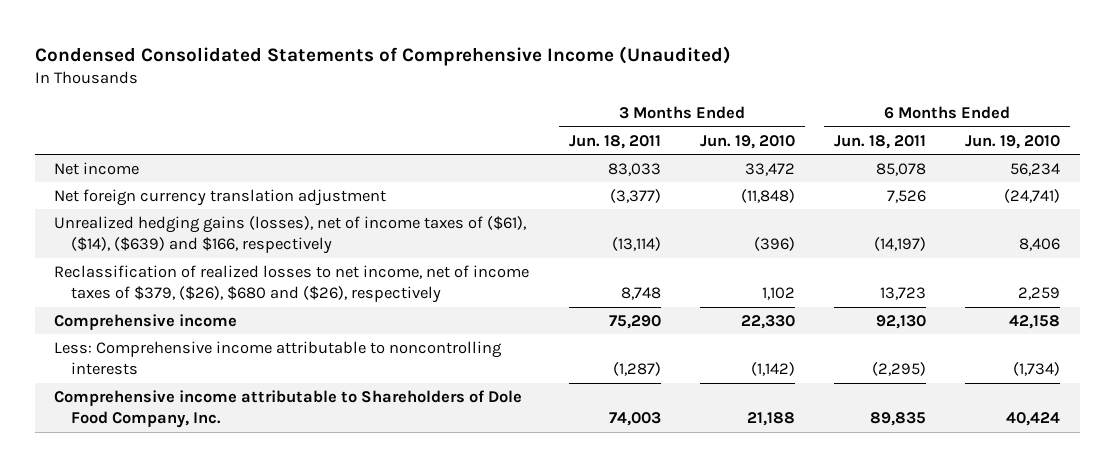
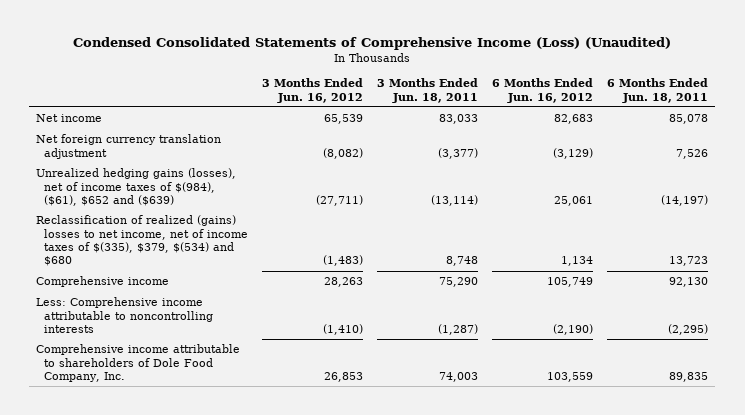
[34,45,731,66] Condensed Consolidated Statements of Comprehensive Income (Unaudited) -> [73,36,672,50] Condensed Consolidated Statements of Comprehensive Income (Loss) (Unaudited)
[699,134,795,149] Jun. 19, 2010 -> none
[965,134,1061,149] Jun. 19, 2010 -> none
none -> [262,78,364,103] 3 Months Ended Jun. 16, 2012
none -> [492,78,594,103] 6 Months Ended Jun. 16, 2012
[54,215,527,255] Unrealized hedging gains (losses), net of income taxes of ($61), ($14), ($639) and $166, respectively -> [36,168,237,207] Unrealized hedging gains (losses), net of income taxes of $(984), ($61), $652 and ($639)
[54,264,530,304] Reclassification of realized losses to net income, net of income taxes of $379, ($26), $680 and ($26), respectively -> [36,215,249,267] Reclassification of realized (gains) losses to net income, net of income taxes of $(335), $379, $(534) and $680
[54,389,523,429] Comprehensive income attributable to Shareholders of Dole Food Company, Inc. -> [36,344,241,383] Comprehensive income attributable to shareholders of Dole Food Company, Inc.

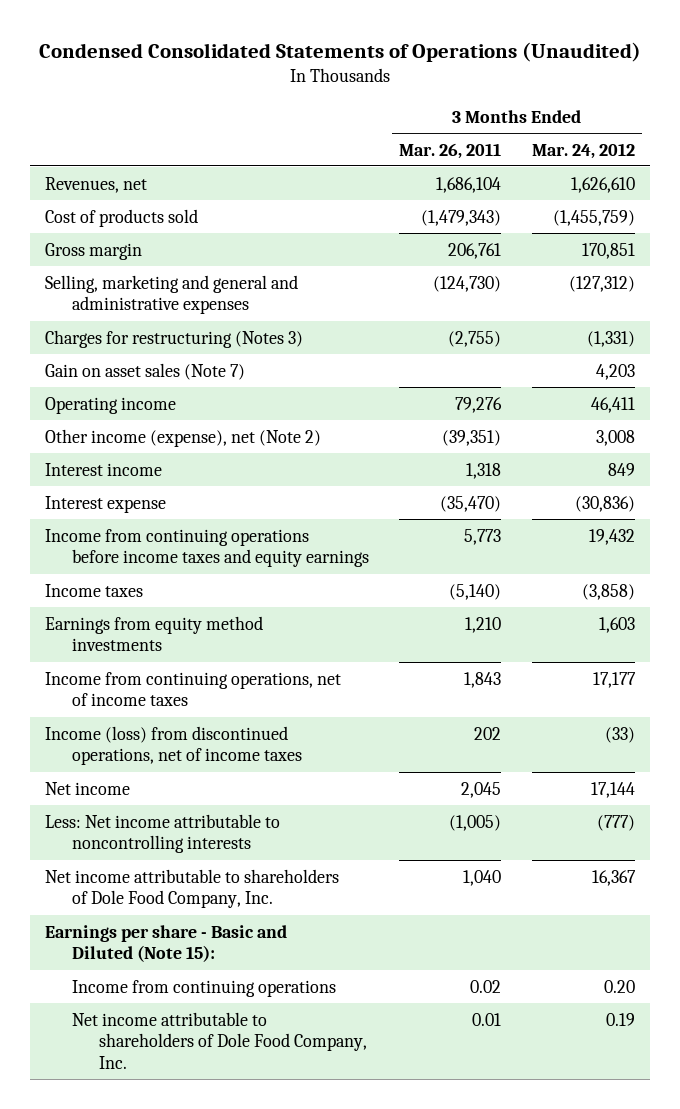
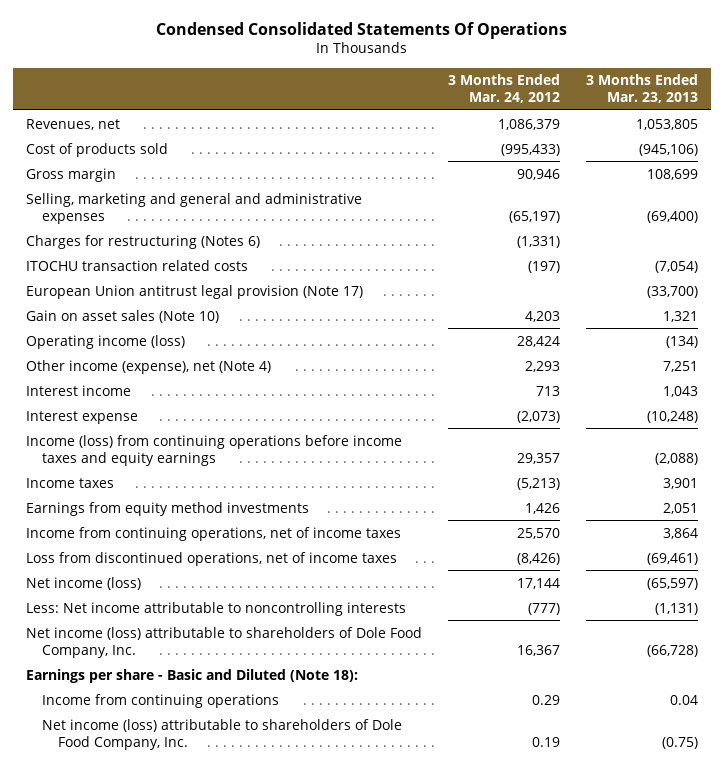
[38,42,641,63] Condensed Consolidated Statements of Operations (Unaudited) -> [155,21,567,39] Condensed Consolidated Statements Of Operations
[399,142,502,159] Mar. 26, 2011 -> none
none -> [585,74,698,104] 3 Months Ended Mar. 23, 2013
[570,176,635,193] 1,626,610 -> [497,118,560,130] 1,086,379
[552,209,635,226] (1,455,759) -> [500,143,560,156] (995,433)
[581,242,635,259] 170,851 -> [516,168,560,180] 90,946
[568,275,635,292] (127,312) -> [508,210,560,223] (65,197)
[45,329,304,348] Charges for restructuring (Notes 3) -> [25,234,260,249] Charges for restructuring (Notes 6)
none -> [25,259,248,271] ITOCHU transaction related costs
none -> [25,284,363,299] European Union antitrust legal provision (Note 17)
[45,362,246,380] Gain on asset sales (Note 7) -> [25,309,219,323] Gain on asset sales (Note 10)
[45,396,177,414] Operating income -> [25,334,185,349] Operating income (loss)
[590,396,635,413] 46,411 -> [516,335,560,347] 28,424
[45,428,322,447] Other income (expense), net (Note 2) -> [25,359,271,374] Other income (expense), net (Note 4)
[595,429,635,446] 3,008 -> [524,360,560,372] 2,293
[607,462,635,476] 849 -> [535,385,560,396] 713
[574,495,635,512] (30,836) -> [516,410,560,423] (2,073)
[45,528,370,568] Income from continuing operations before income taxes and equity earnings -> [25,434,402,466] Income (loss) from continuing operations before income taxes and equity earnings
[588,528,635,545] 19,432 -> [516,452,560,464] 29,357
[581,583,635,600] (3,858) -> [516,477,560,490] (5,213)
[598,616,635,633] 1,603 -> [524,502,560,514] 1,426
[592,671,636,688] 17,177 -> [516,527,560,539] 25,570
[45,725,303,766] Income (loss) from discontinued operations, net of income taxes -> [25,551,397,566] Loss from discontinued operations, net of income taxes
[604,726,635,743] (33) -> [516,552,560,565] (8,426)
[45,781,131,795] Net income -> [25,576,141,590] Net income (loss)
[45,868,340,909] Net income attributable to shareholders of Dole Food Company, Inc. -> [25,626,422,658] Net income (loss) attributable to shareholders of Dole Food Company, Inc.
[45,924,288,963] Earnings per share - Basic and Diluted (Note 15): -> [25,668,358,683] Earnings per share - Basic and Diluted (Note 18):
[603,979,635,993] 0.20 -> [531,694,560,705] 0.29
[72,1011,367,1070] Net income attributable to shareholders of Dole Food Company, Inc. -> [41,718,402,750] Net income (loss) attributable to shareholders of Dole Food Company, Inc.

